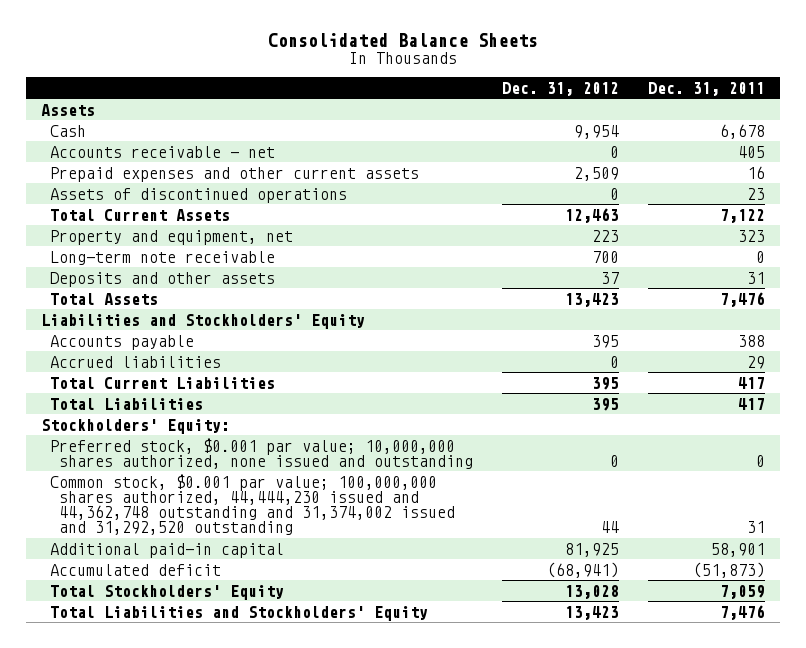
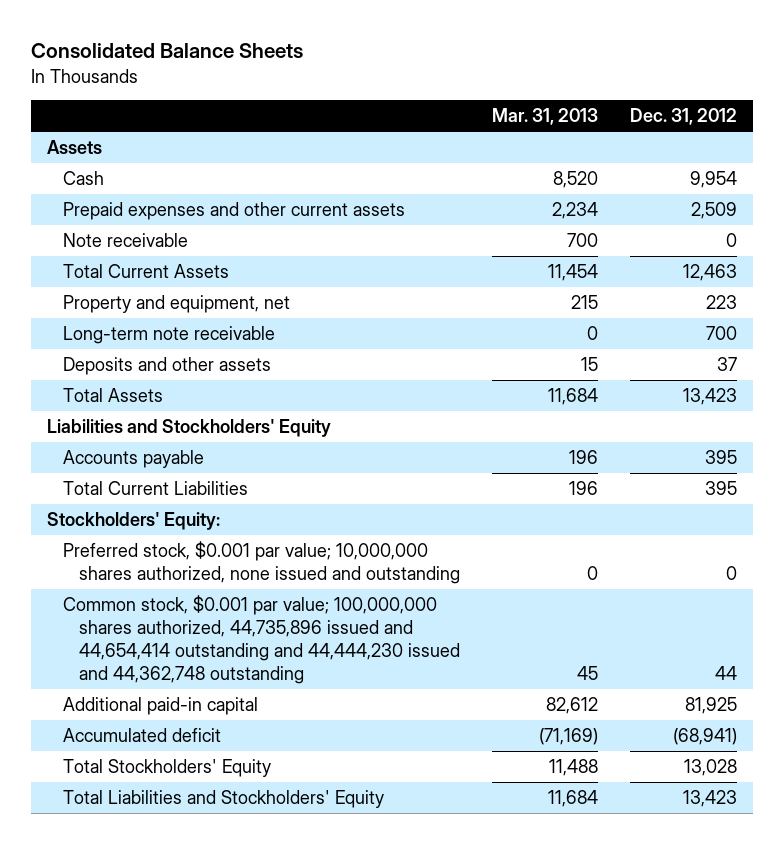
[648,82,766,97] Dec. 31, 2011 -> none
none -> [492,108,599,126] Mar. 31, 2013
[49,145,275,158] Accounts receivable - net -> none
[49,187,347,203] Assets of discontinued operations -> none
none -> [62,233,188,248] Note receivable
[49,355,221,368] Accrued liabilities -> none
[49,397,203,410] Total Liabilities -> none
[49,473,456,536] Common stock, $0.001 par value; 100,000,000 shares authorized, 44,444,230 issued and 44,362,748 outstanding and 31,374,002 issued and 31,292,520 outstanding -> [62,595,460,684] Common stock, $0.001 par value; 100,000,000 shares authorized, 44,735,896 issued and 44,654,414 outstanding and 44,444,230 issued and 44,362,748 outstanding

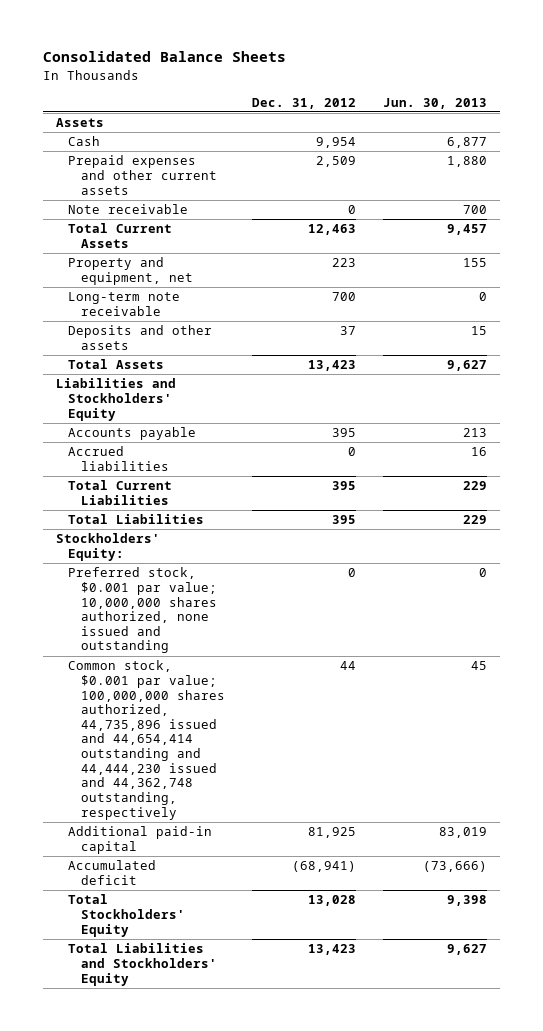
[492,108,599,126] Mar. 31, 2013 -> none
none -> [382,97,487,109] Jun. 30, 2013
none -> [68,446,169,471] Accrued liabilities
none -> [68,514,205,525] Total Liabilities
[62,595,460,684] Common stock, $0.001 par value; 100,000,000 shares authorized, 44,735,896 issued and 44,654,414 outstanding and 44,444,230 issued and 44,362,748 outstanding -> [68,660,225,820] Common stock, $0.001 par value; 100,000,000 shares authorized, 44,735,896 issued and 44,654,414 outstanding and 44,444,230 issued and 44,362,748 outstanding, respectively

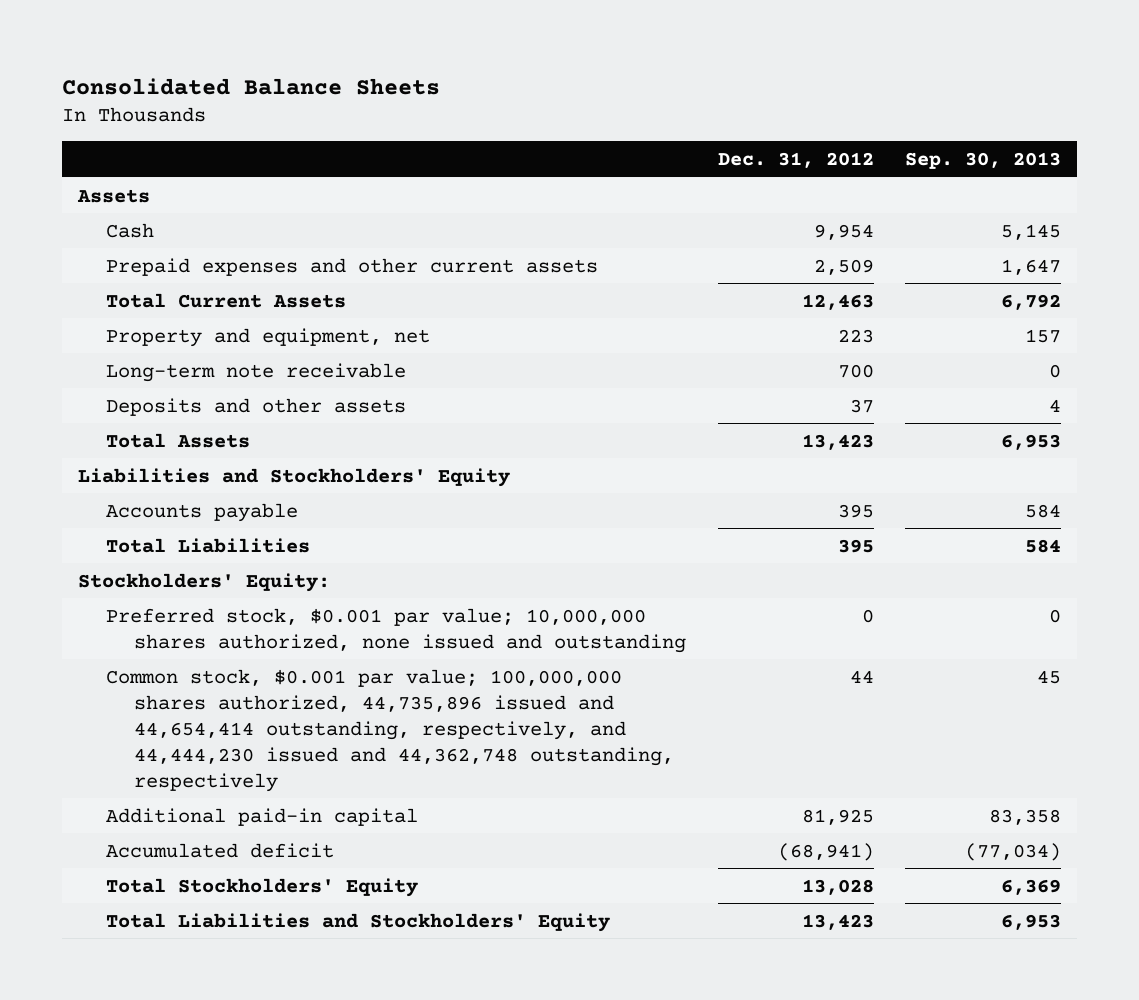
[382,97,487,109] Jun. 30, 2013 -> none
none -> [905,151,1062,169] Sep. 30, 2013
[68,204,189,215] Note receivable -> none
[68,446,169,471] Accrued liabilities -> none
[68,480,173,505] Total Current Liabilities -> none
[68,660,225,820] Common stock, $0.001 par value; 100,000,000 shares authorized, 44,735,896 issued and 44,654,414 outstanding and 44,444,230 issued and 44,362,748 outstanding, respectively -> [106,668,675,792] Common stock, $0.001 par value; 100,000,000 shares authorized, 44,735,896 issued and 44,654,414 outstanding, respectively, and 44,444,230 issued and 44,362,748 outstanding, respectively

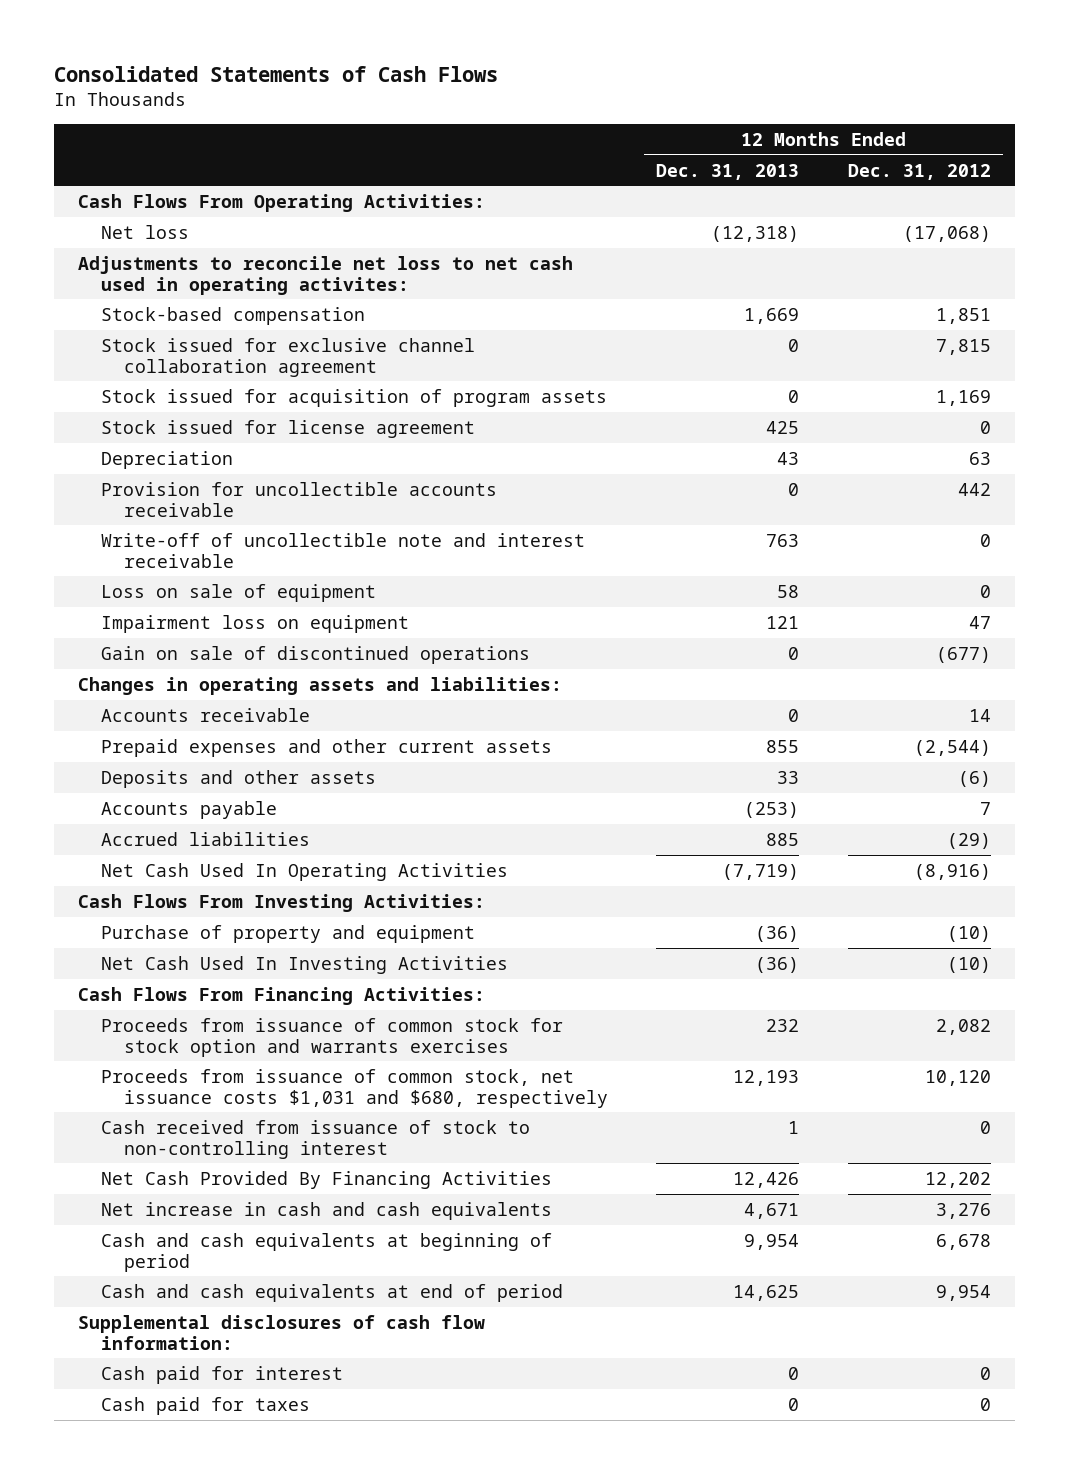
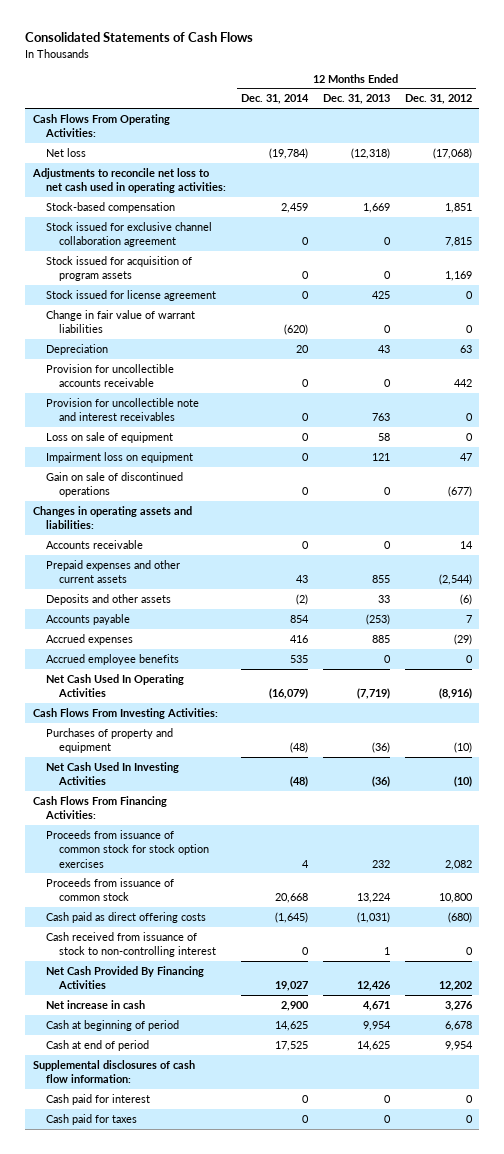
none -> [240,94,309,105] Dec. 31, 2014
[78,255,574,295] Adjustments to reconcile net loss to net cash used in operating activites: -> [31,167,226,194] Adjustments to reconcile net loss to net cash used in operating activities:
none -> [45,309,195,334] Change in fair value of warrant liabilities
[100,532,585,568] Write-off of uncollectible note and interest receivable -> [45,397,199,422] Provision for uncollectible note and interest receivables
[100,831,310,846] Accrued liabilities -> [45,633,133,645] Accrued expenses
none -> [45,653,179,665] Accrued employee benefits
[100,924,475,943] Purchase of property and equipment -> [45,727,173,754] Purchases of property and equipment
[100,1017,563,1057] Proceeds from issuance of common stock for stock option and warrants exercises -> [45,829,210,868] Proceeds from issuance of common stock for stock option exercises
[100,1068,608,1108] Proceeds from issuance of common stock, net issuance costs $1,031 and $680, respectively -> [45,877,174,902] Proceeds from issuance of common stock
[733,1069,800,1086] 12,193 -> [356,893,391,904] 13,224
[925,1069,992,1086] 10,120 -> [438,893,473,904] 10,800
none -> [45,911,206,923] Cash paid as direct offering costs
[100,1201,552,1220] Net increase in cash and cash equivalents -> [45,999,145,1009] Net increase in cash
[100,1232,552,1272] Cash and cash equivalents at beginning of period -> [45,1019,179,1031] Cash at beginning of period
[100,1283,563,1302] Cash and cash equivalents at end of period -> [45,1039,149,1051] Cash at end of period

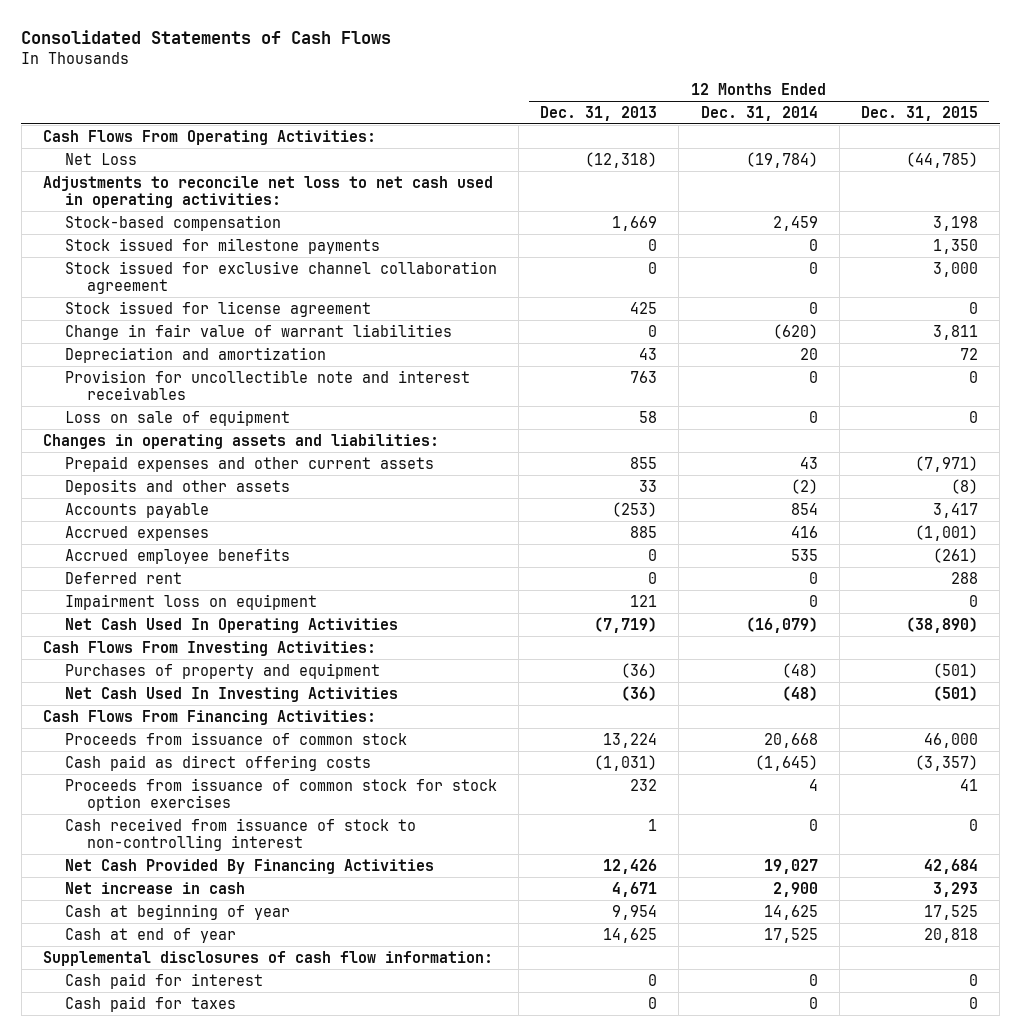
[404,94,472,105] Dec. 31, 2012 -> none
none -> [860,106,978,122] Dec. 31, 2015
[45,147,86,157] Net loss -> [64,152,137,165] Net Loss
none -> [64,237,380,254] Stock issued for milestone payments
[45,255,192,282] Stock issued for acquisition of program assets -> none
[45,363,174,388] Provision for uncollectible accounts receivable -> none
[45,343,108,355] Depreciation -> [64,346,326,363] Depreciation and amortization
[45,471,183,498] Gain on sale of discontinued operations -> none
[45,539,143,549] Accounts receivable -> none
none -> [64,571,182,584] Deferred rent
[45,451,193,463] Impairment loss on equipment -> [64,593,317,610] Impairment loss on equipment
[45,829,210,868] Proceeds from issuance of common stock for stock option exercises -> [64,777,497,812] Proceeds from issuance of common stock for stock option exercises
[45,1019,179,1031] Cash at beginning of period -> [64,903,290,920] Cash at beginning of year
[45,1039,149,1051] Cash at end of period -> [64,927,236,943] Cash at end of year

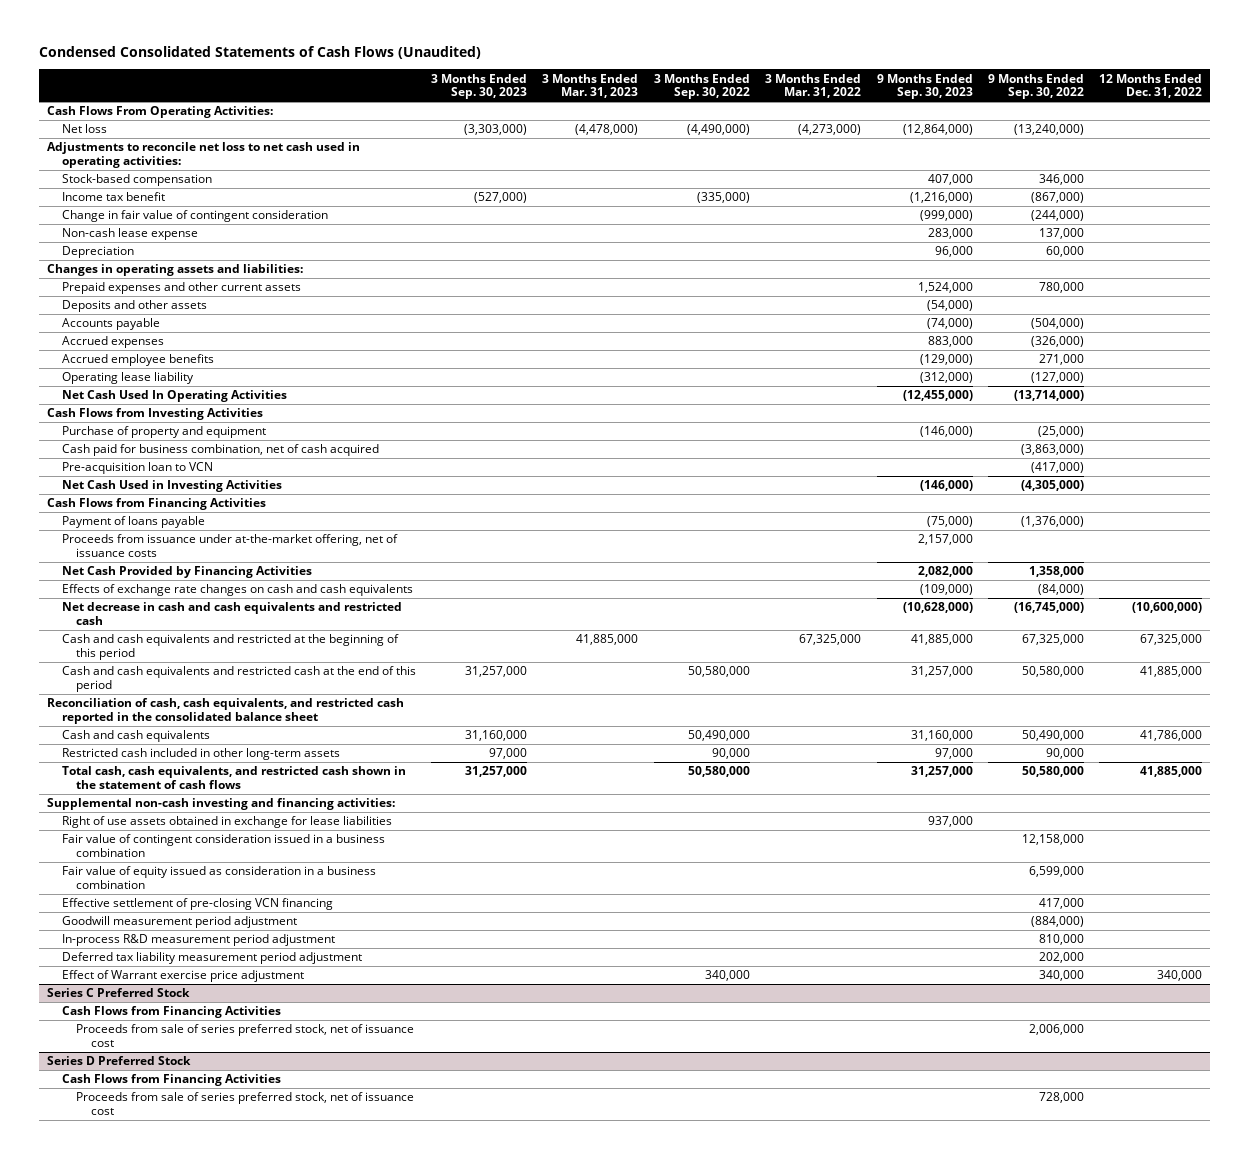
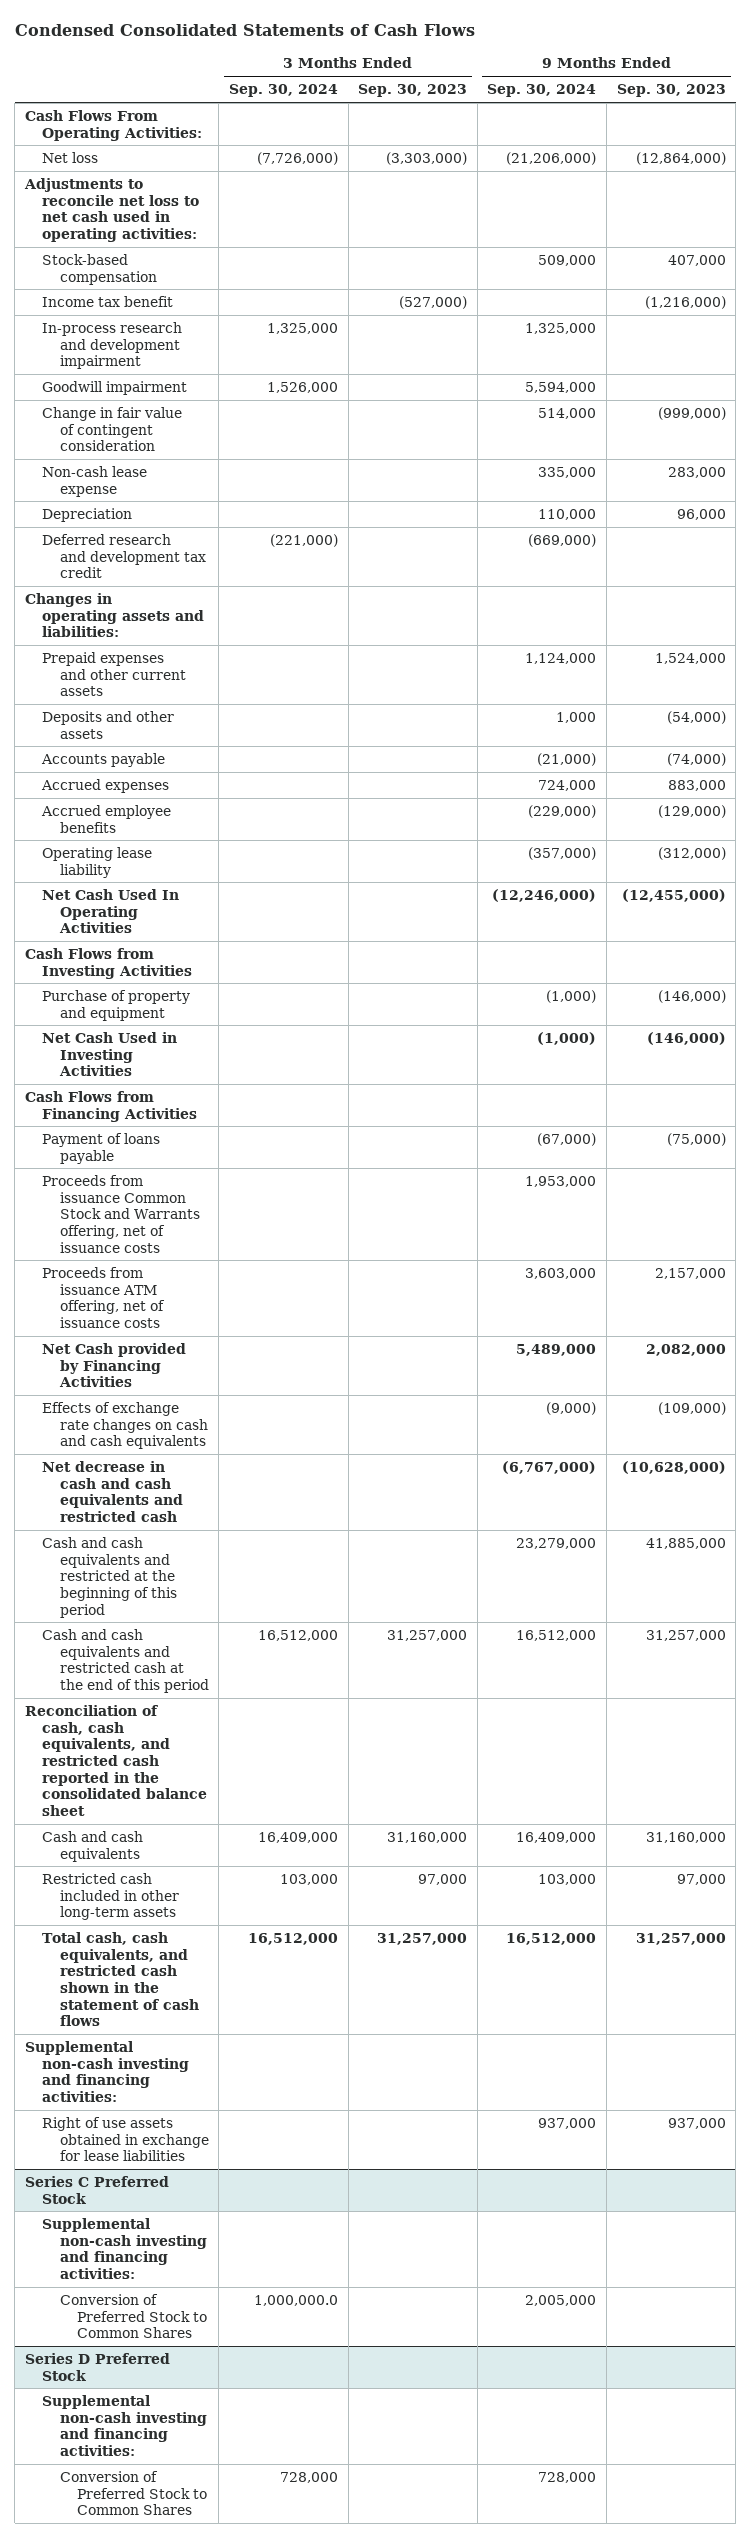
[39,46,482,60] Condensed Consolidated Statements of Cash Flows (Unaudited) -> [14,24,475,37] Condensed Consolidated Statements of Cash Flows
[542,73,639,99] 3 Months Ended Mar. 31, 2023 -> none
[653,73,750,100] 3 Months Ended Sep. 30, 2022 -> none
[765,73,862,99] 3 Months Ended Mar. 31, 2022 -> none
[987,73,1084,100] 9 Months Ended Sep. 30, 2022 -> none
[1099,73,1203,99] 12 Months Ended Dec. 31, 2022 -> none
none -> [229,84,339,98] Sep. 30, 2024
none -> [487,84,597,98] Sep. 30, 2024
none -> [42,321,183,370] In-process research and development impairment
none -> [42,380,188,395] Goodwill impairment
none -> [42,533,206,579] Deferred research and development tax credit
[61,444,379,457] Cash paid for business combination, net of cash acquired -> none
[61,462,213,475] Pre-acquisition loan to VCN -> none
none -> [42,1174,200,1253] Proceeds from issuance Common Stock and Warrants offering, net of issuance costs
[61,534,398,557] Proceeds from issuance under at-the-market offering, net of issuance costs -> [42,1266,165,1328] Proceeds from issuance ATM offering, net of issuance costs
[61,566,312,579] Net Cash Provided by Financing Activities -> [42,1342,187,1388] Net Cash provided by Financing Activities
[61,834,385,857] Fair value of contingent consideration issued in a business combination -> none
[61,866,376,889] Fair value of equity issued as consideration in a business combination -> none
[61,898,333,911] Effective settlement of pre-closing VCN financing -> none
[61,916,297,929] Goodwill measurement period adjustment -> none
[61,934,335,947] In-process R&D measurement period adjustment -> none
[61,952,362,965] Deferred tax liability measurement period adjustment -> none
[61,970,304,983] Effect of Warrant exercise price adjustment -> none
[61,1006,281,1019] Cash Flows from Financing Activities -> none
[76,1024,415,1047] Proceeds from sale of series preferred stock, net of issuance cost -> none
none -> [42,2217,207,2279] Supplemental non-cash investing and financing activities:
none -> [59,2293,208,2339] Conversion of Preferred Stock to Common Shares
[61,1074,281,1087] Cash Flows from Financing Activities -> none
[76,1092,415,1115] Proceeds from sale of series preferred stock, net of issuance cost -> none
none -> [42,2394,207,2456] Supplemental non-cash investing and financing activities:
none -> [59,2470,208,2516] Conversion of Preferred Stock to Common Shares

